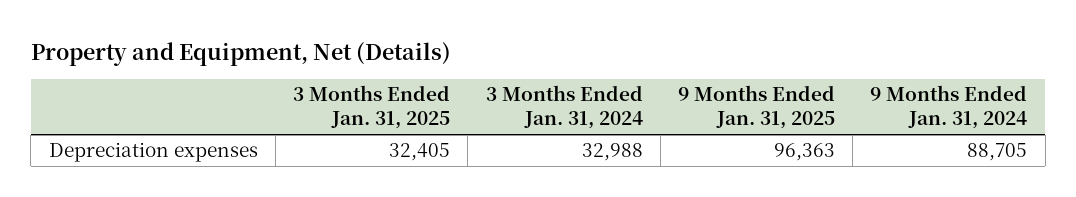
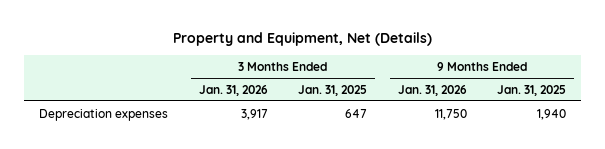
[485,85,643,130] 3 Months Ended Jan. 31, 2024 -> none
[870,85,1028,130] 9 Months Ended Jan. 31, 2024 -> none
none -> [198,84,268,96] Jan. 31, 2026
none -> [397,84,467,96] Jan. 31, 2026
[389,143,451,162] 32,405 -> [345,108,368,118] 647
[773,143,835,162] 96,363 -> [537,108,567,120] 1,940

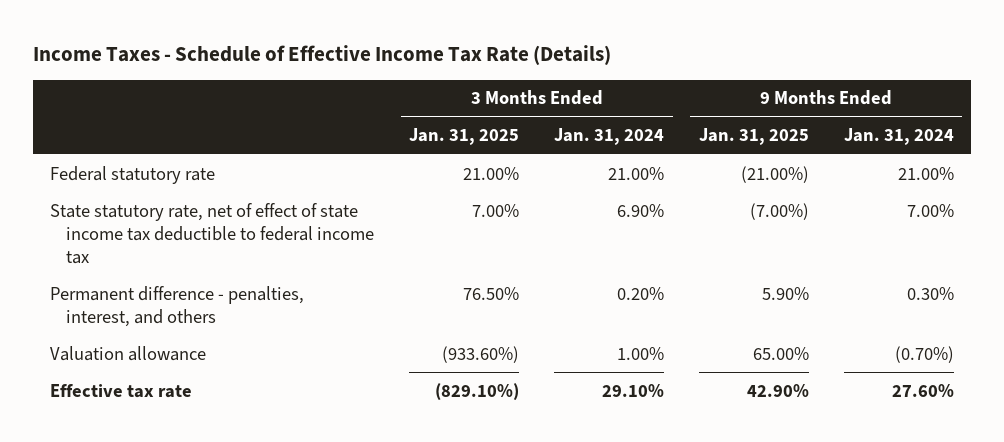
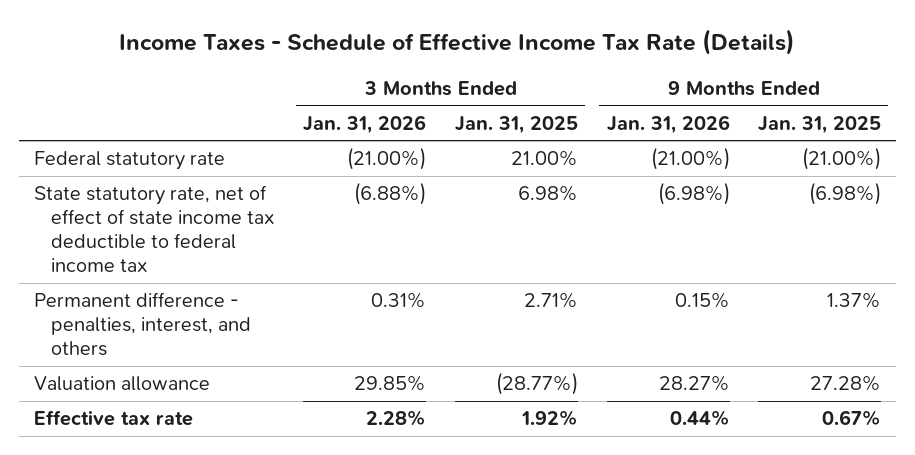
[554,128,665,146] Jan. 31, 2024 -> none
[843,128,954,146] Jan. 31, 2024 -> none
none -> [303,114,427,134] Jan. 31, 2026
none -> [606,114,730,134] Jan. 31, 2026
[472,203,520,217] 7.00% -> [517,185,578,202] 6.98%
[749,202,809,220] (7.00%) -> [809,182,882,206] (6.98%)
[463,286,520,300] 76.50% -> [523,292,578,309] 2.71%
[761,286,809,300] 5.90% -> [827,292,882,309] 1.37%
[442,345,520,363] (933.60%) -> [495,372,578,396] (28.77%)
[752,346,809,360] 65.00% -> [810,375,882,392] 27.28%
[435,382,520,400] (829.10%) -> [520,410,578,427] 1.92%
[746,383,809,397] 42.90% -> [822,410,882,427] 0.67%

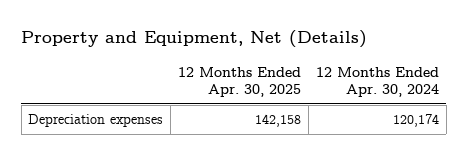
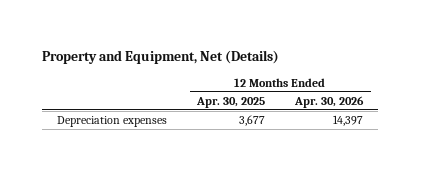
[315,66,439,98] 12 Months Ended Apr. 30, 2024 -> none
none -> [294,95,365,108] Apr. 30, 2026
[255,114,302,128] 142,158 -> [239,115,266,127] 3,677

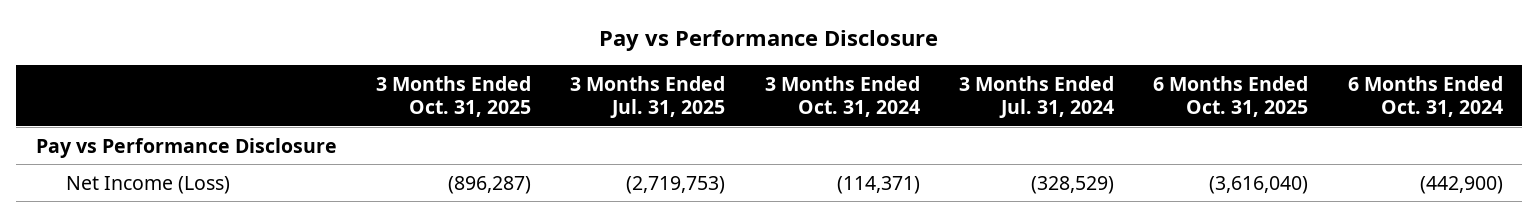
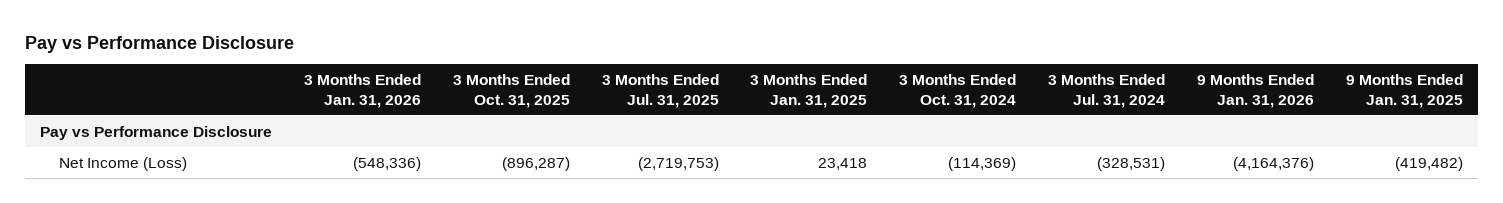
[1153,75,1309,118] 6 Months Ended Oct. 31, 2025 -> none
[1347,75,1503,118] 6 Months Ended Oct. 31, 2024 -> none
none -> [304,74,422,108] 3 Months Ended Jan. 31, 2026
none -> [750,74,868,108] 3 Months Ended Jan. 31, 2025
none -> [1196,74,1314,108] 9 Months Ended Jan. 31, 2026
none -> [1345,74,1463,108] 9 Months Ended Jan. 31, 2025
[836,175,920,194] (114,371) -> [948,157,1017,172] (114,369)
[1030,175,1114,194] (328,529) -> [1097,157,1166,172] (328,531)

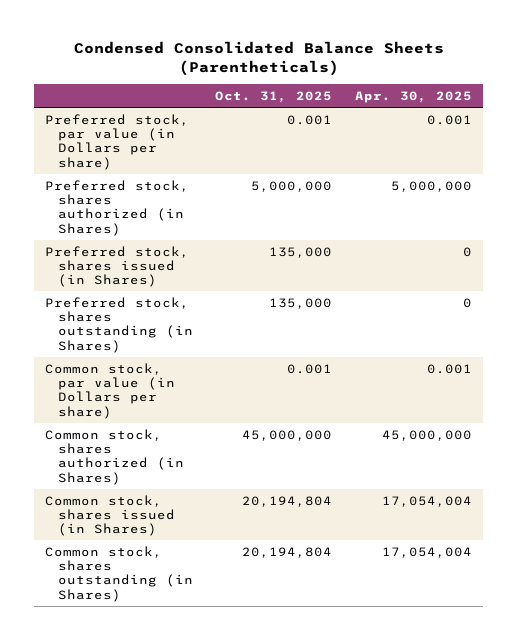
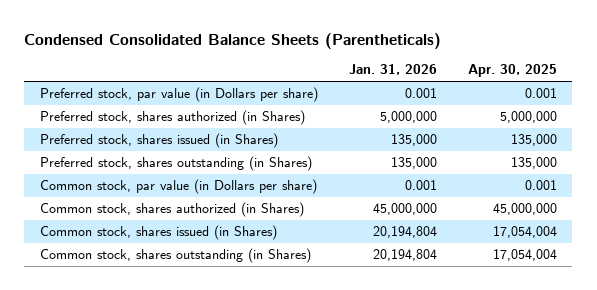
[215,91,333,104] Oct. 31, 2025 -> none
none -> [348,64,437,76] Jan. 31, 2026
[462,246,472,257] 0 -> [510,134,557,147] 135,000
[462,297,472,308] 0 -> [510,157,557,170] 135,000

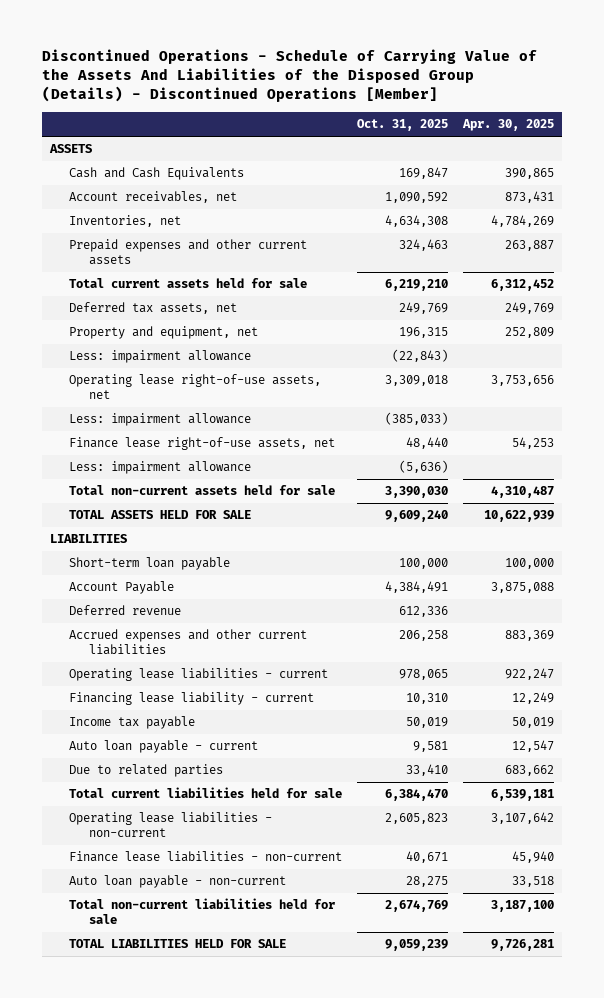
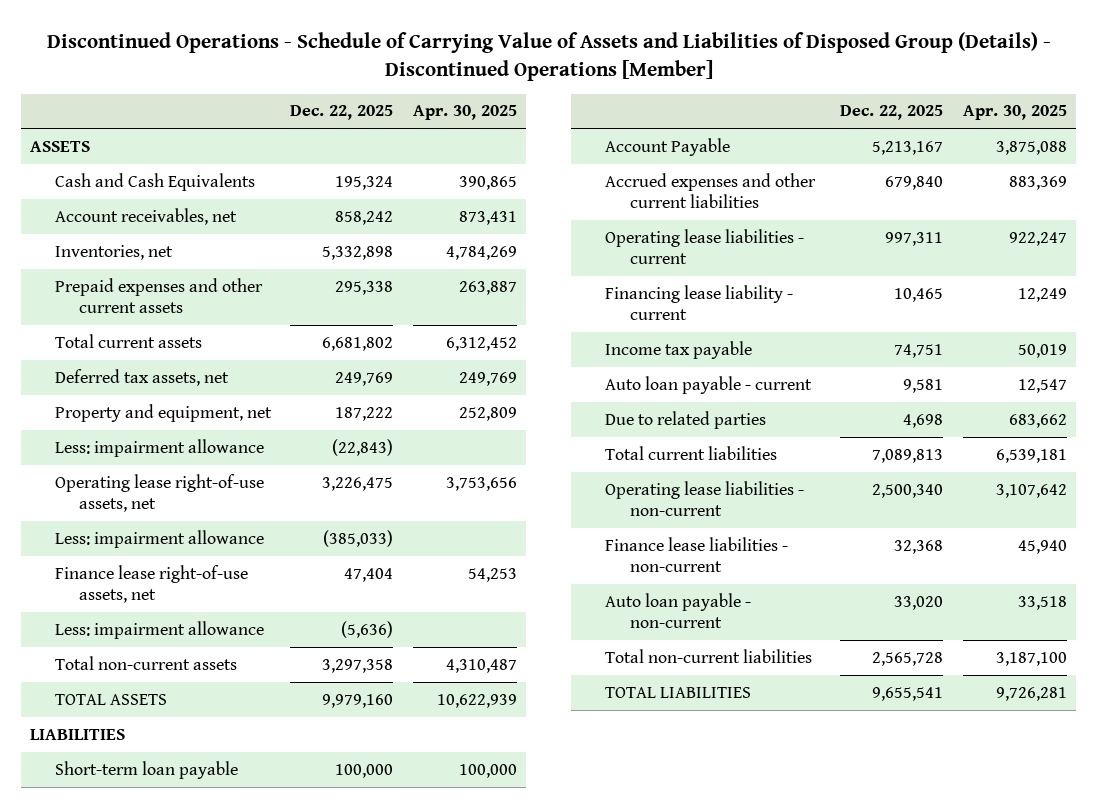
[42,49,538,103] Discontinued Operations - Schedule of Carrying Value of the Assets And Liabilities of the Disposed Group (Details) - Discontinued Operations [Member] -> [46,32,1051,81] Discontinued Operations - Schedule of Carrying Value of Assets and Liabilities of Disposed Group (Details) - Discontinued Operations [Member]
[357,119,449,132] Oct. 31, 2025 -> none
none -> [290,105,394,121] Dec. 22, 2025
[69,278,308,289] Total current assets held for sale -> [54,333,202,348] Total current assets
[69,485,336,496] Total non-current assets held for sale -> [54,655,237,670] Total non-current assets
[69,510,252,520] TOTAL ASSETS HELD FOR SALE -> [54,693,167,705] TOTAL ASSETS
[69,605,182,616] Deferred revenue -> none
[69,787,343,799] Total current liabilities held for sale -> [605,445,778,460] Total current liabilities
[69,898,336,925] Total non-current liabilities held for sale -> [605,648,813,663] Total non-current liabilities
[69,939,287,949] TOTAL LIABILITIES HELD FOR SALE -> [605,686,752,698] TOTAL LIABILITIES

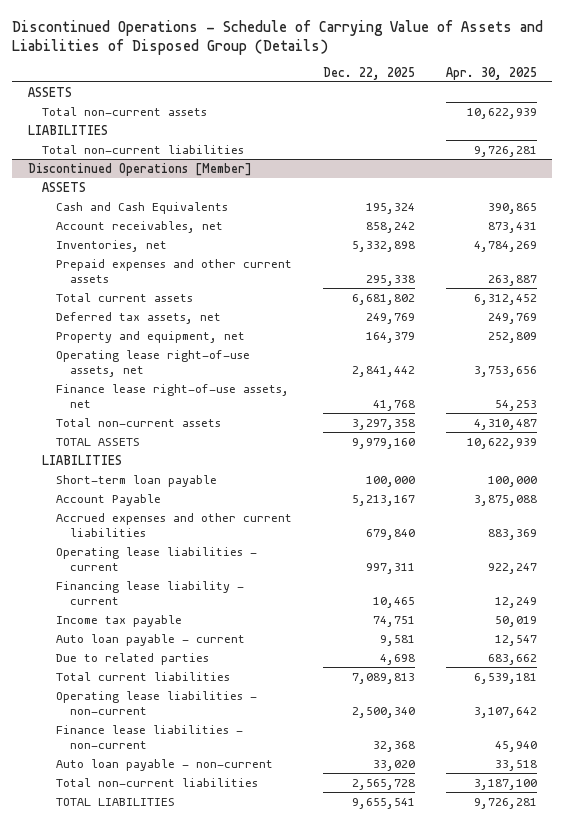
[46,32,1051,81] Discontinued Operations - Schedule of Carrying Value of Assets and Liabilities of Disposed Group (Details) - Discontinued Operations [Member] -> [12,19,544,55] Discontinued Operations - Schedule of Carrying Value of Assets and Liabilities of Disposed Group (Details)
none -> [41,106,207,116] Total non-current assets
none -> [27,124,108,135] LIABILITIES
none -> [41,144,244,154] Total non-current liabilities
none -> [27,162,252,176] Discontinued Operations [Member]
none -> [41,181,86,192] ASSETS
[54,438,264,457] Less: impairment allowance -> none
[54,529,264,548] Less: impairment allowance -> none
[54,620,264,639] Less: impairment allowance -> none
[335,406,394,421] 187,222 -> [365,331,415,343] 164,379
[322,476,394,491] 3,226,475 -> [351,365,415,377] 2,841,442
[344,567,394,582] 47,404 -> [372,399,415,411] 41,768

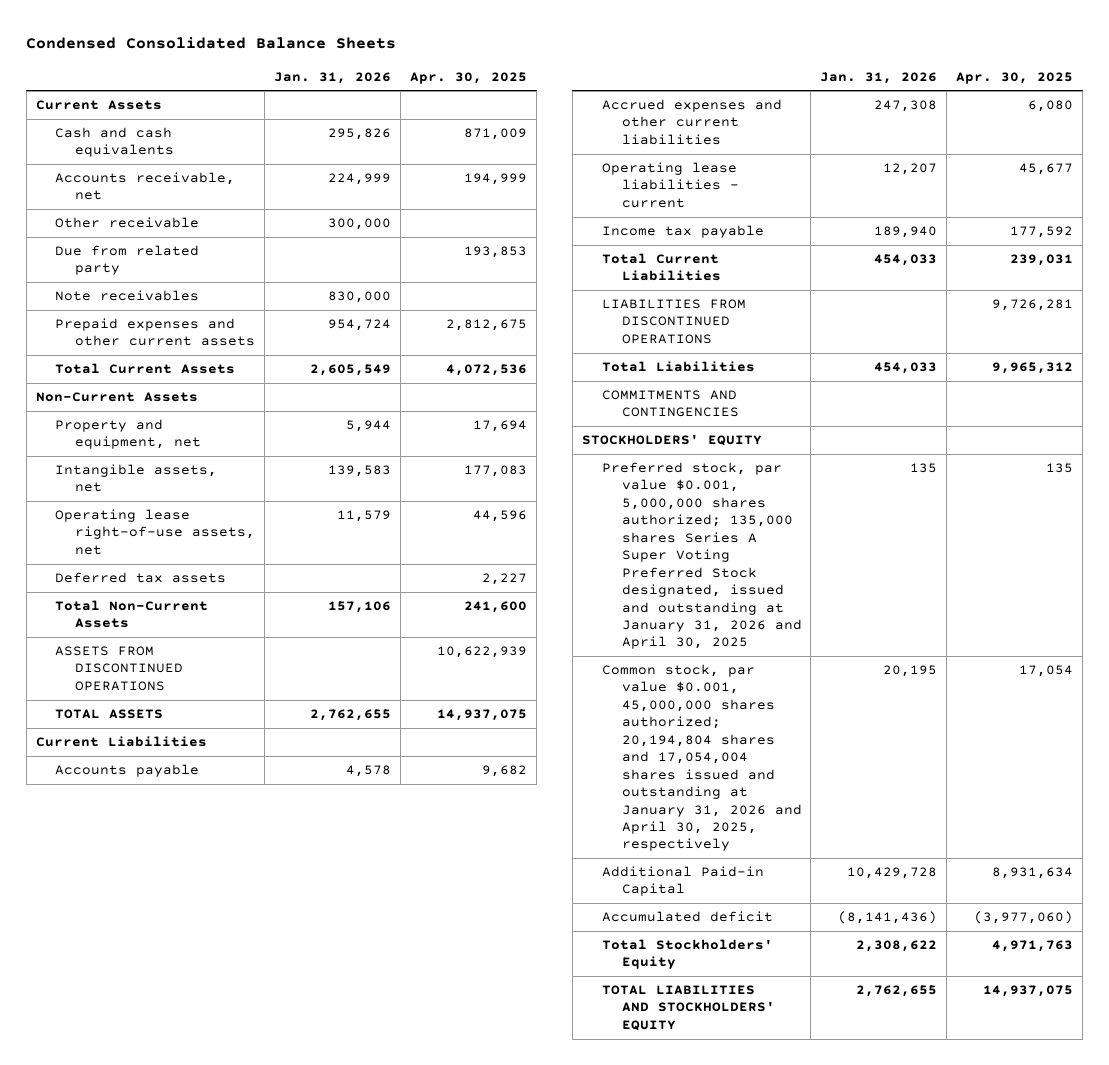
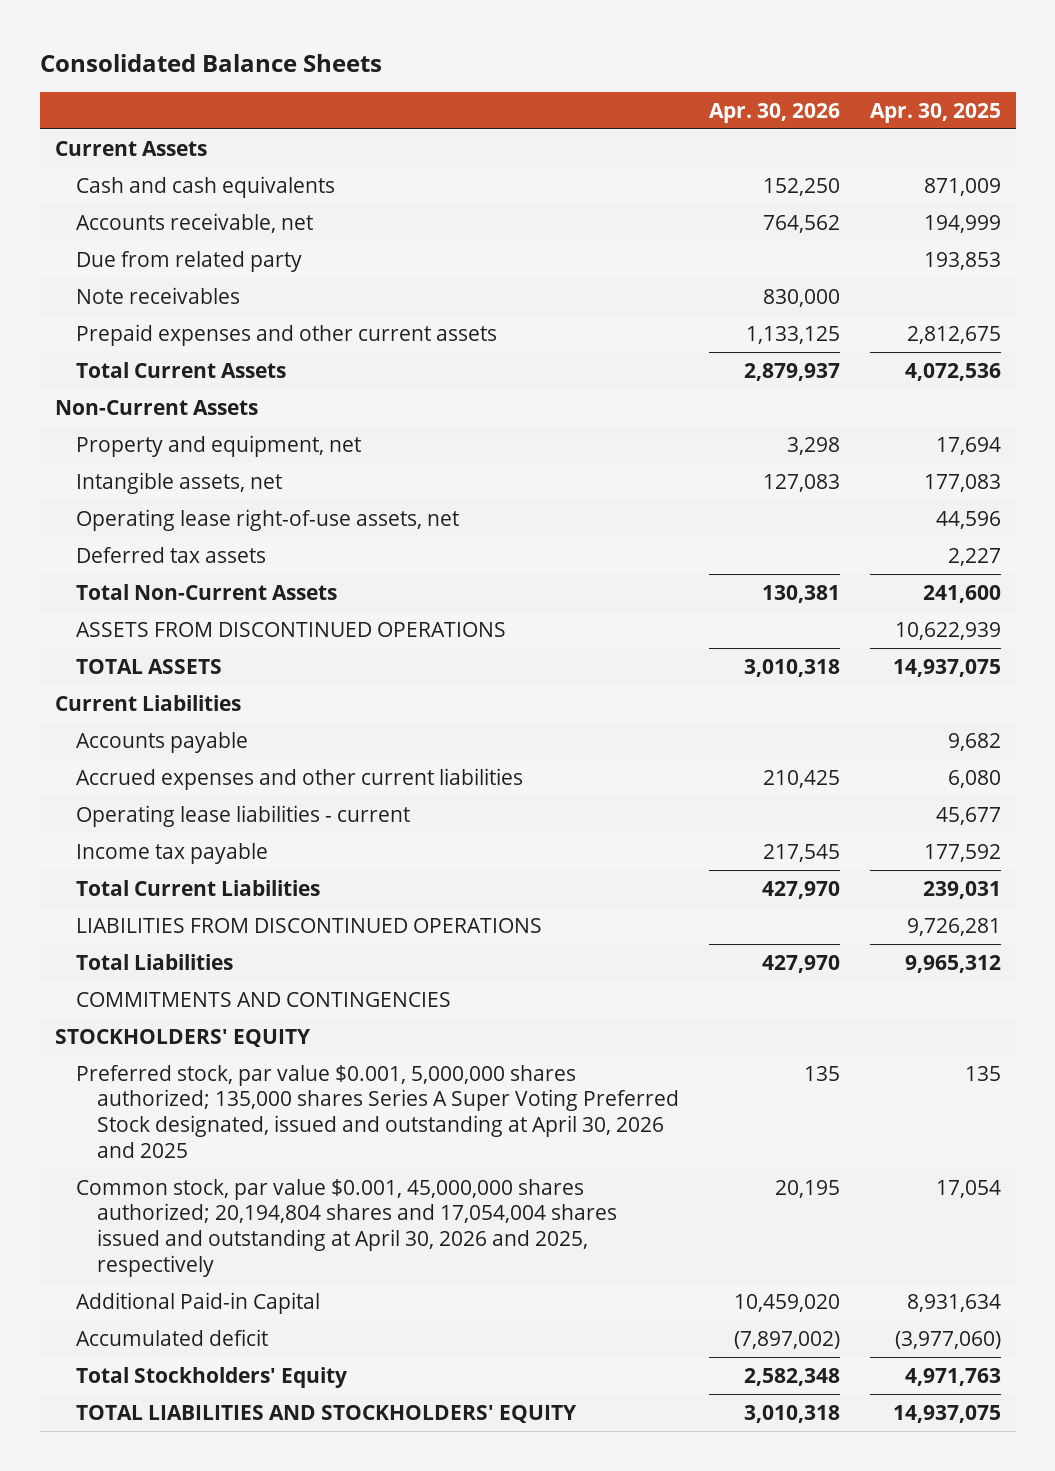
[26,37,397,50] Condensed Consolidated Balance Sheets -> [39,53,382,72] Consolidated Balance Sheets
[274,71,392,84] Jan. 31, 2026 -> none
none -> [708,102,840,123] Apr. 30, 2026
[55,217,200,229] Other receivable -> none
[601,462,802,650] Preferred stock, par value $0.001, 5,000,000 shares authorized; 135,000 shares Series A Super Voting Preferred Stock designated, issued and outstanding at January 31, 2026 and April 30, 2025 -> [75,1064,679,1158] Preferred stock, par value $0.001, 5,000,000 shares authorized; 135,000 shares Series A Super Voting Preferred Stock designated, issued and outstanding at April 30, 2026 and 2025
[601,664,802,852] Common stock, par value $0.001, 45,000,000 shares authorized; 20,194,804 shares and 17,054,004 shares issued and outstanding at January 31, 2026 and April 30, 2025, respectively -> [75,1178,617,1277] Common stock, par value $0.001, 45,000,000 shares authorized; 20,194,804 shares and 17,054,004 shares issued and outstanding at April 30, 2026 and 2025, respectively

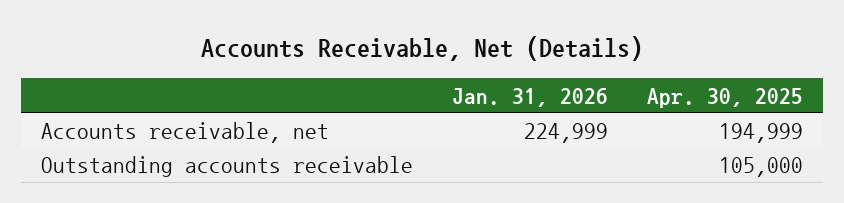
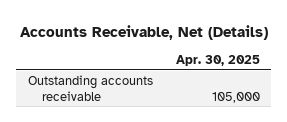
[451,87,608,107] Jan. 31, 2026 -> none
[40,122,329,144] Accounts receivable, net -> none

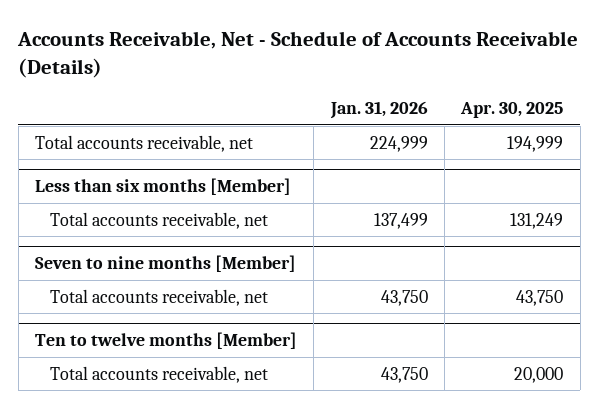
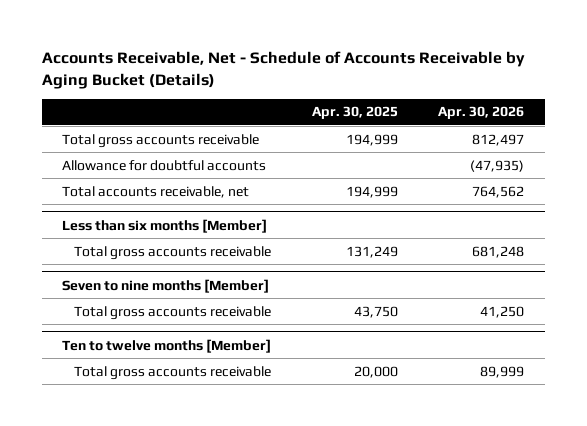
[17,30,579,78] Accounts Receivable, Net - Schedule of Accounts Receivable (Details) -> [41,51,525,90] Accounts Receivable, Net - Schedule of Accounts Receivable by Aging Bucket (Details)
[329,101,428,120] Jan. 31, 2026 -> none
none -> [438,106,525,120] Apr. 30, 2026
none -> [62,133,260,148] Total gross accounts receivable
none -> [62,159,267,171] Allowance for doubtful accounts
[50,211,269,229] Total accounts receivable, net -> [74,245,272,260] Total gross accounts receivable
[50,288,269,306] Total accounts receivable, net -> [74,305,272,320] Total gross accounts receivable
[50,365,269,383] Total accounts receivable, net -> [74,365,272,380] Total gross accounts receivable

